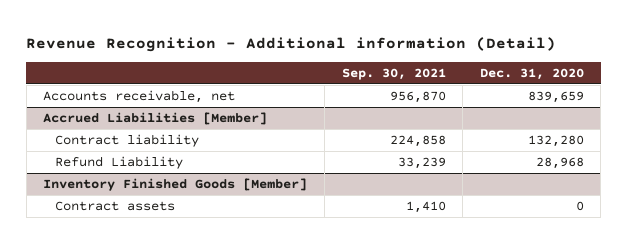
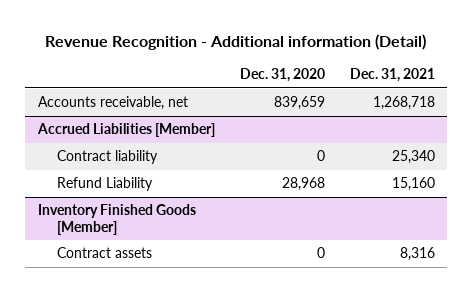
[341,68,446,81] Sep. 30, 2021 -> none
none -> [349,68,435,83] Dec. 31, 2021
[527,134,584,147] 132,280 -> [316,150,325,162] 0

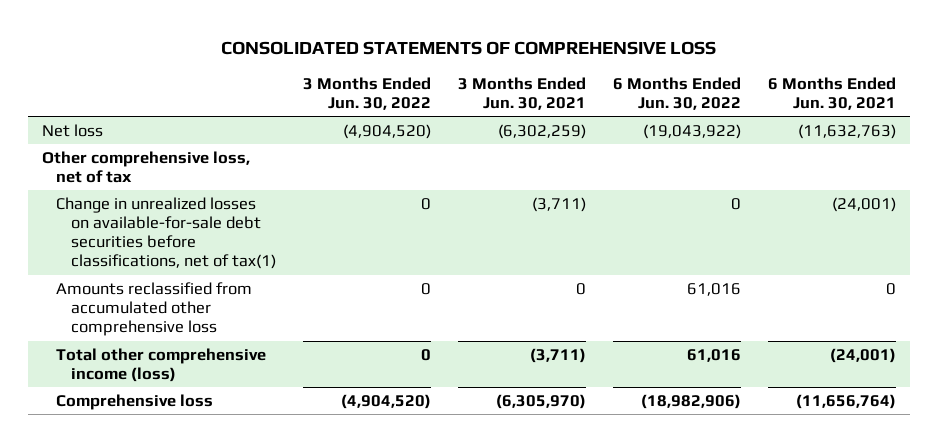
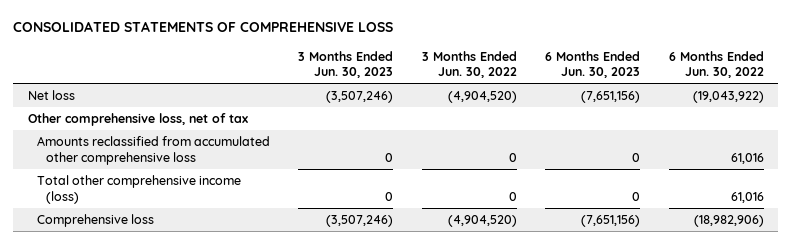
[458,76,587,110] 3 Months Ended Jun. 30, 2021 -> none
[768,76,897,110] 6 Months Ended Jun. 30, 2021 -> none
none -> [298,50,394,79] 3 Months Ended Jun. 30, 2023
none -> [545,50,641,79] 6 Months Ended Jun. 30, 2023
[56,197,276,270] Change in unrealized losses on available-for-sale debt securities before classifications, net of tax(1) -> none

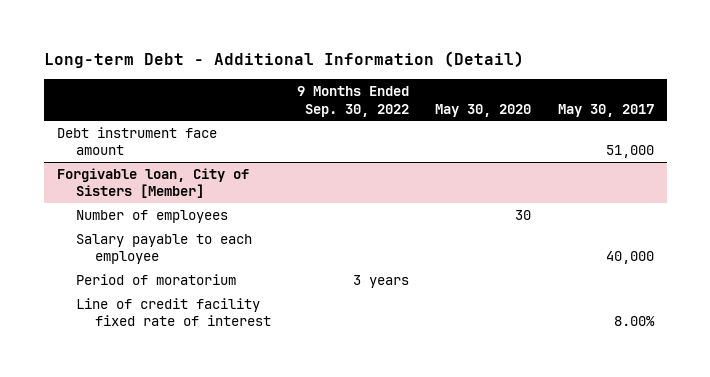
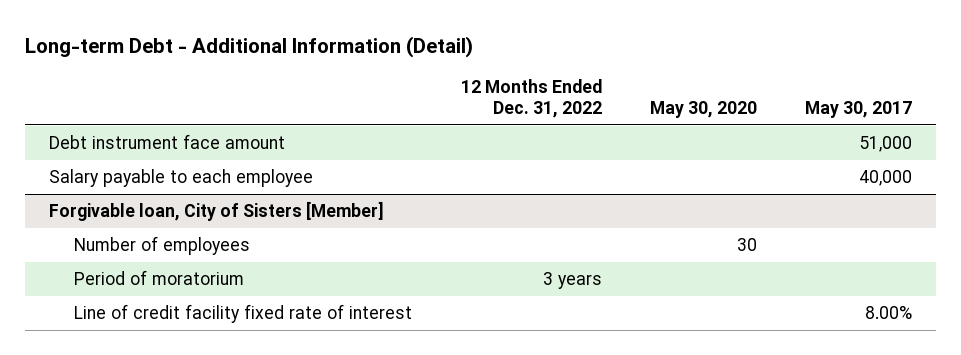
[297,86,410,117] 9 Months Ended Sep. 30, 2022 -> none
none -> [460,79,602,118] 12 Months Ended Dec. 31, 2022
none -> [49,169,314,188] Salary payable to each employee
[75,234,252,265] Salary payable to each employee -> none

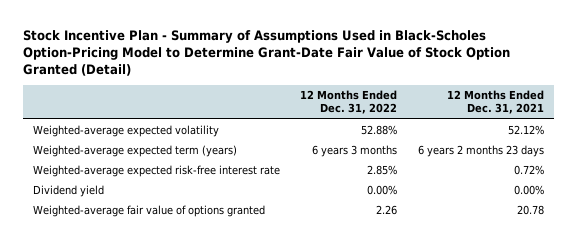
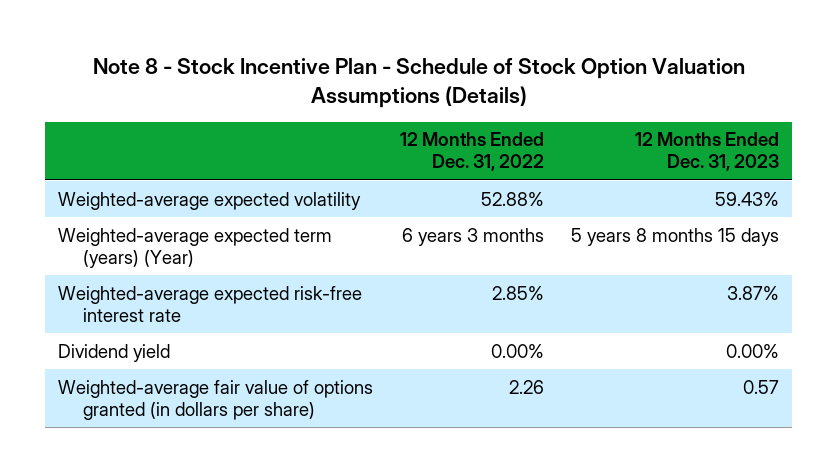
[22,29,510,76] Stock Incentive Plan - Summary of Assumptions Used in Black-Scholes Option-Pricing Model to Determine Grant-Date Fair Value of Stock Option Granted (Detail) -> [92,57,745,108] Note 8 - Stock Incentive Plan - Schedule of Stock Option Valuation Assumptions (Details)
[446,89,544,115] 12 Months Ended Dec. 31, 2021 -> none
none -> [634,132,779,172] 12 Months Ended Dec. 31, 2023
[32,145,237,158] Weighted-average expected term (years) -> [58,227,333,268] Weighted-average expected term (years) (Year)
[32,205,265,218] Weighted-average fair value of options granted -> [58,379,374,420] Weighted-average fair value of options granted (in dollars per share)

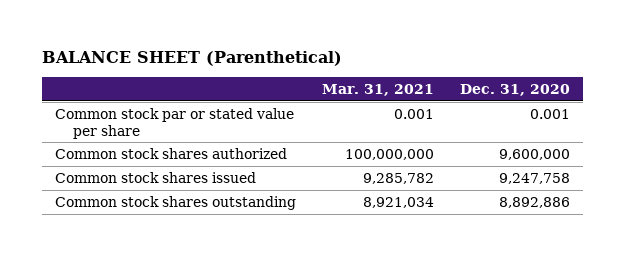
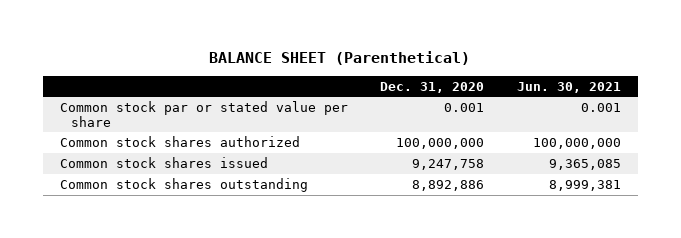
[321,84,434,97] Mar. 31, 2021 -> none
none -> [517,81,622,93] Jun. 30, 2021
[498,148,570,160] 9,600,000 -> [396,137,485,149] 100,000,000

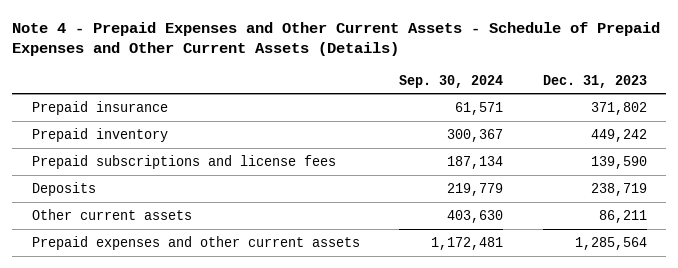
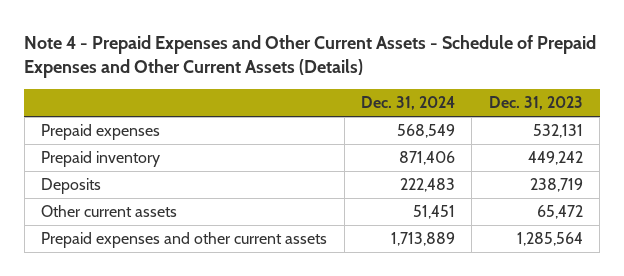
[399,74,504,88] Sep. 30, 2024 -> none
none -> [360,96,455,111] Dec. 31, 2024
[31,100,168,115] Prepaid insurance -> none
none -> [41,124,161,141] Prepaid expenses
[31,154,336,169] Prepaid subscriptions and license fees -> none
[598,209,647,223] 86,211 -> [536,205,583,220] 65,472

